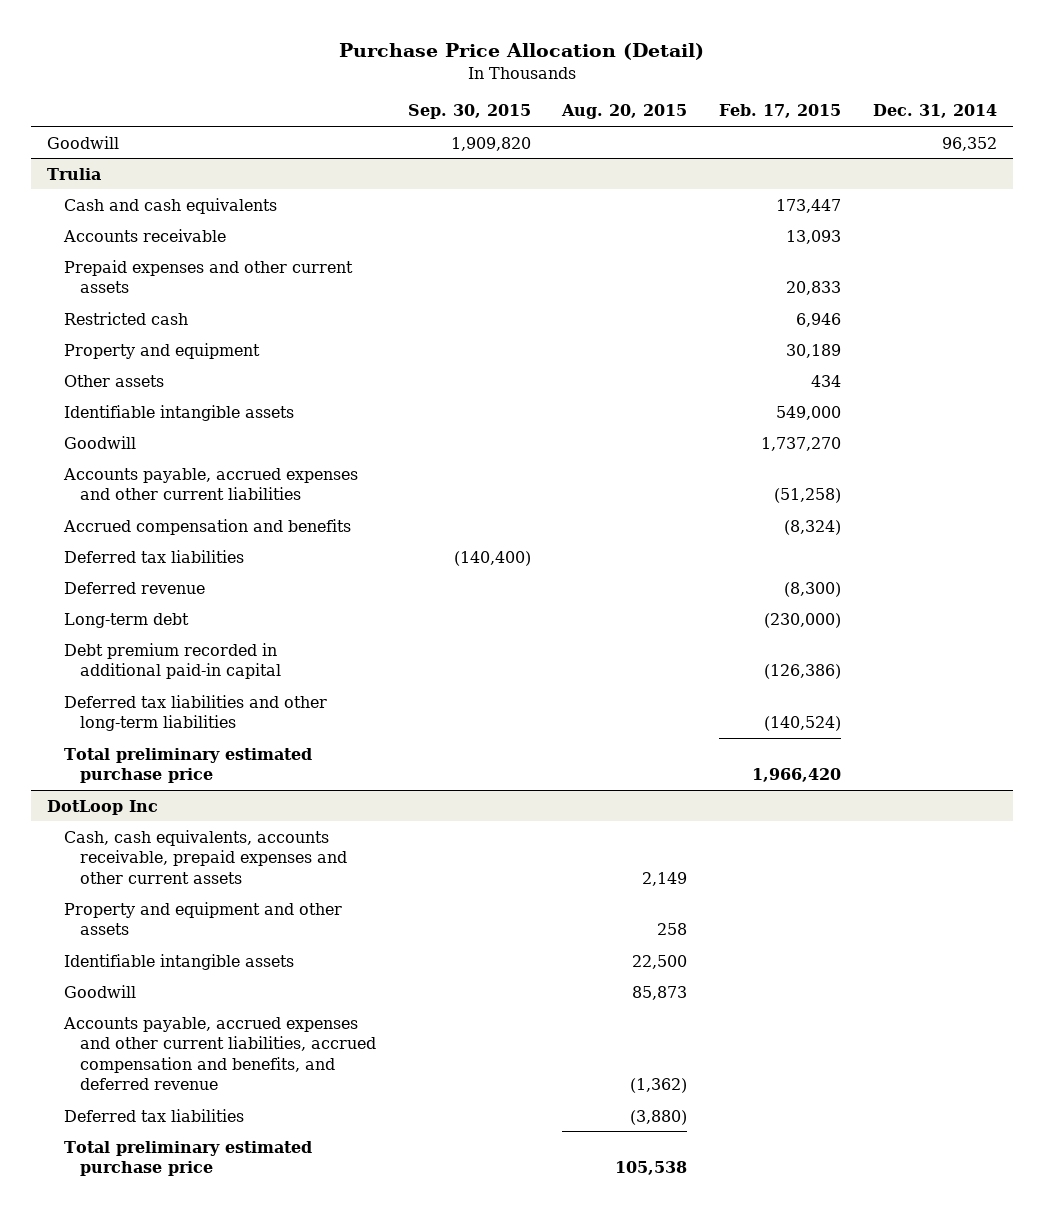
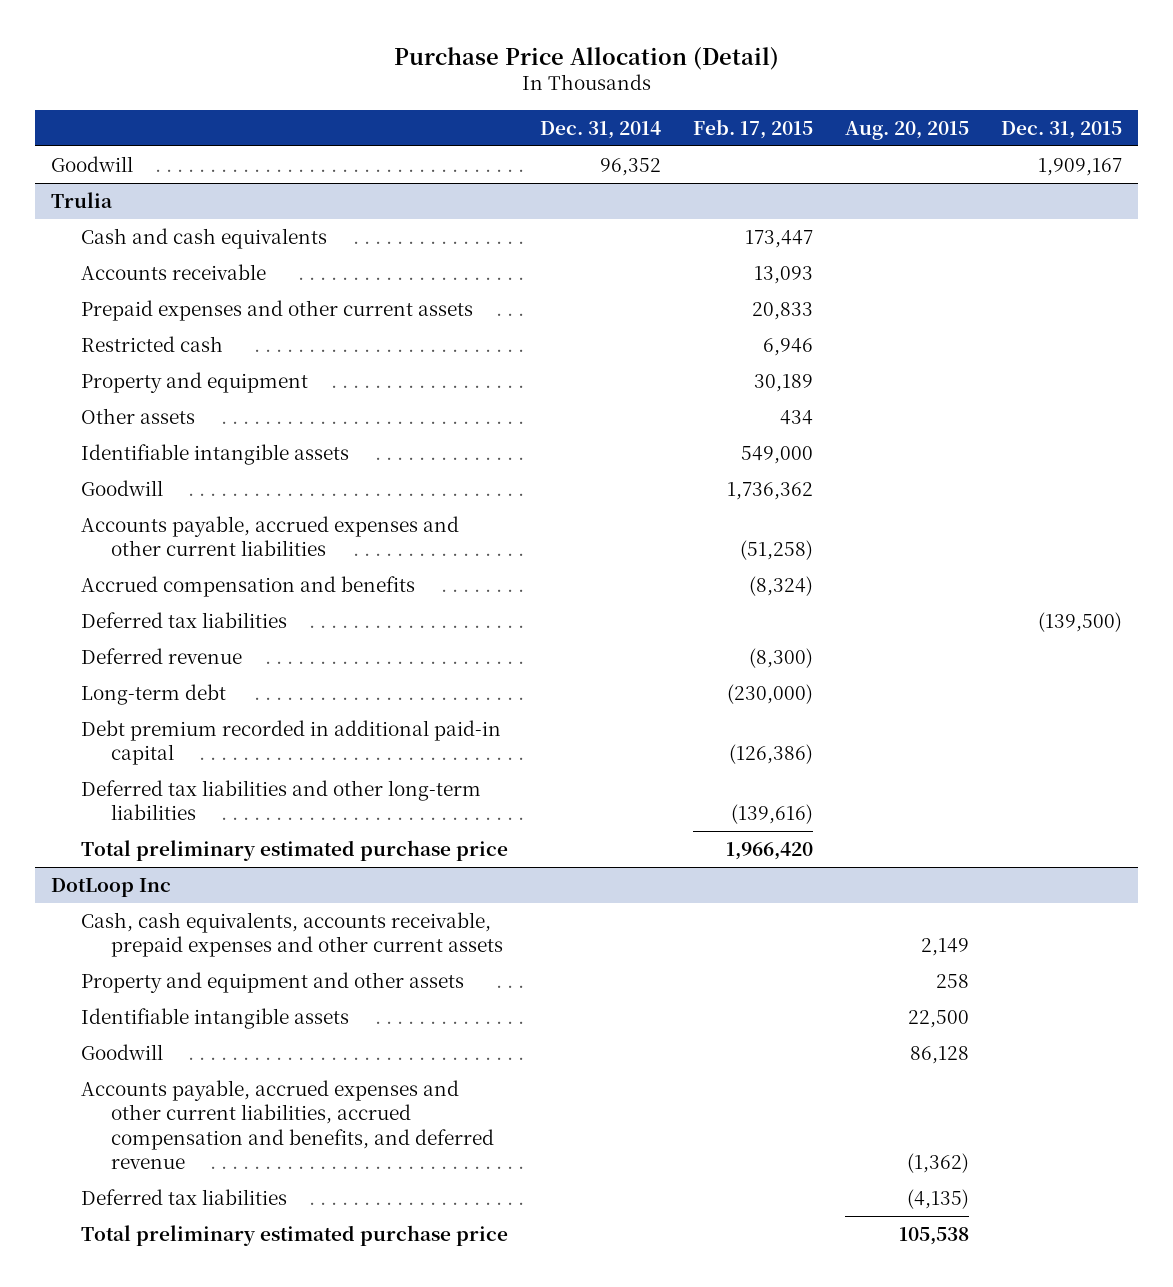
[407,104,531,120] Sep. 30, 2015 -> none
none -> [1001,120,1123,139] Dec. 31, 2015
[761,436,842,451] 1,737,270 -> [727,482,814,501] 1,736,362
[764,716,842,732] (140,524) -> [731,804,814,825] (139,616)
[632,985,688,1000] 85,873 -> [910,1046,970,1065] 86,128
[630,1109,688,1125] (3,880) -> [907,1189,970,1210] (4,135)

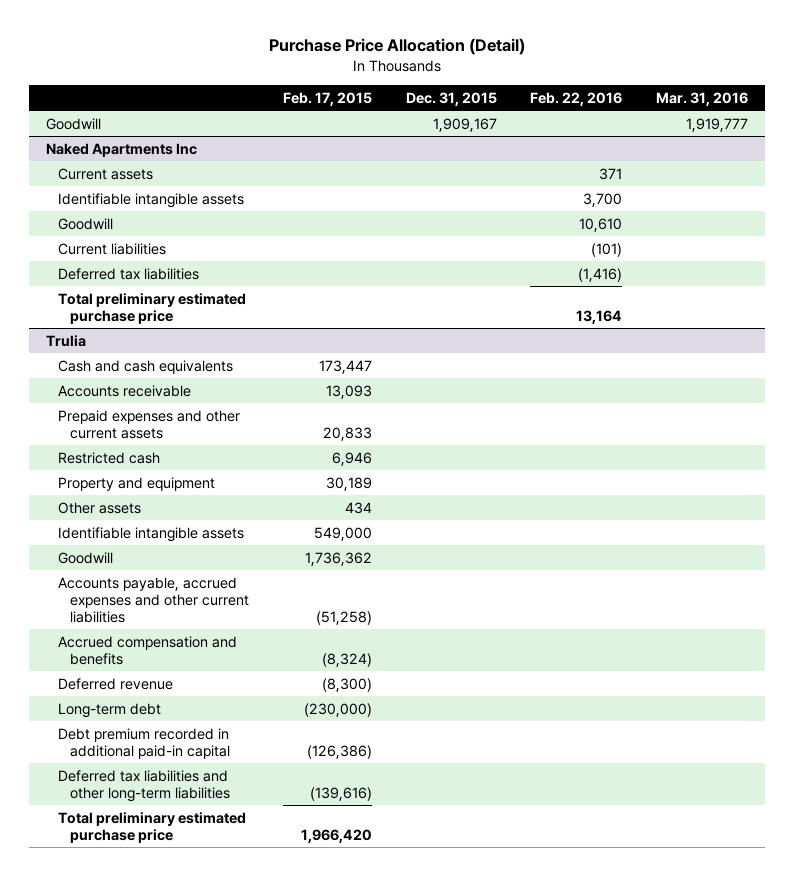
[540,120,662,139] Dec. 31, 2014 -> none
[845,120,970,140] Aug. 20, 2015 -> none
none -> [530,91,623,106] Feb. 22, 2016
none -> [656,91,749,106] Mar. 31, 2016
none -> [45,142,197,157] Naked Apartments Inc
none -> [57,167,153,180] Current assets
none -> [57,192,244,208] Identifiable intangible assets
none -> [57,217,113,230] Goodwill
none -> [57,242,166,255] Current liabilities
none -> [57,267,199,280] Deferred tax liabilities
none -> [57,292,246,324] Total preliminary estimated purchase price
[81,612,288,629] Deferred tax liabilities -> none
[51,878,172,898] DotLoop Inc -> none
[81,912,504,958] Cash, cash equivalents, accounts receivable, prepaid expenses and other current assets -> none
[81,972,465,994] Property and equipment and other assets -> none
[81,1008,350,1030] Identifiable intangible assets -> none
[81,1044,164,1061] Goodwill -> none
[81,1080,495,1170] Accounts payable, accrued expenses and other current liabilities, accrued compensation and benefits, and deferred revenue -> none
[81,1189,288,1206] Deferred tax liabilities -> none
[81,1225,509,1247] Total preliminary estimated purchase price -> none

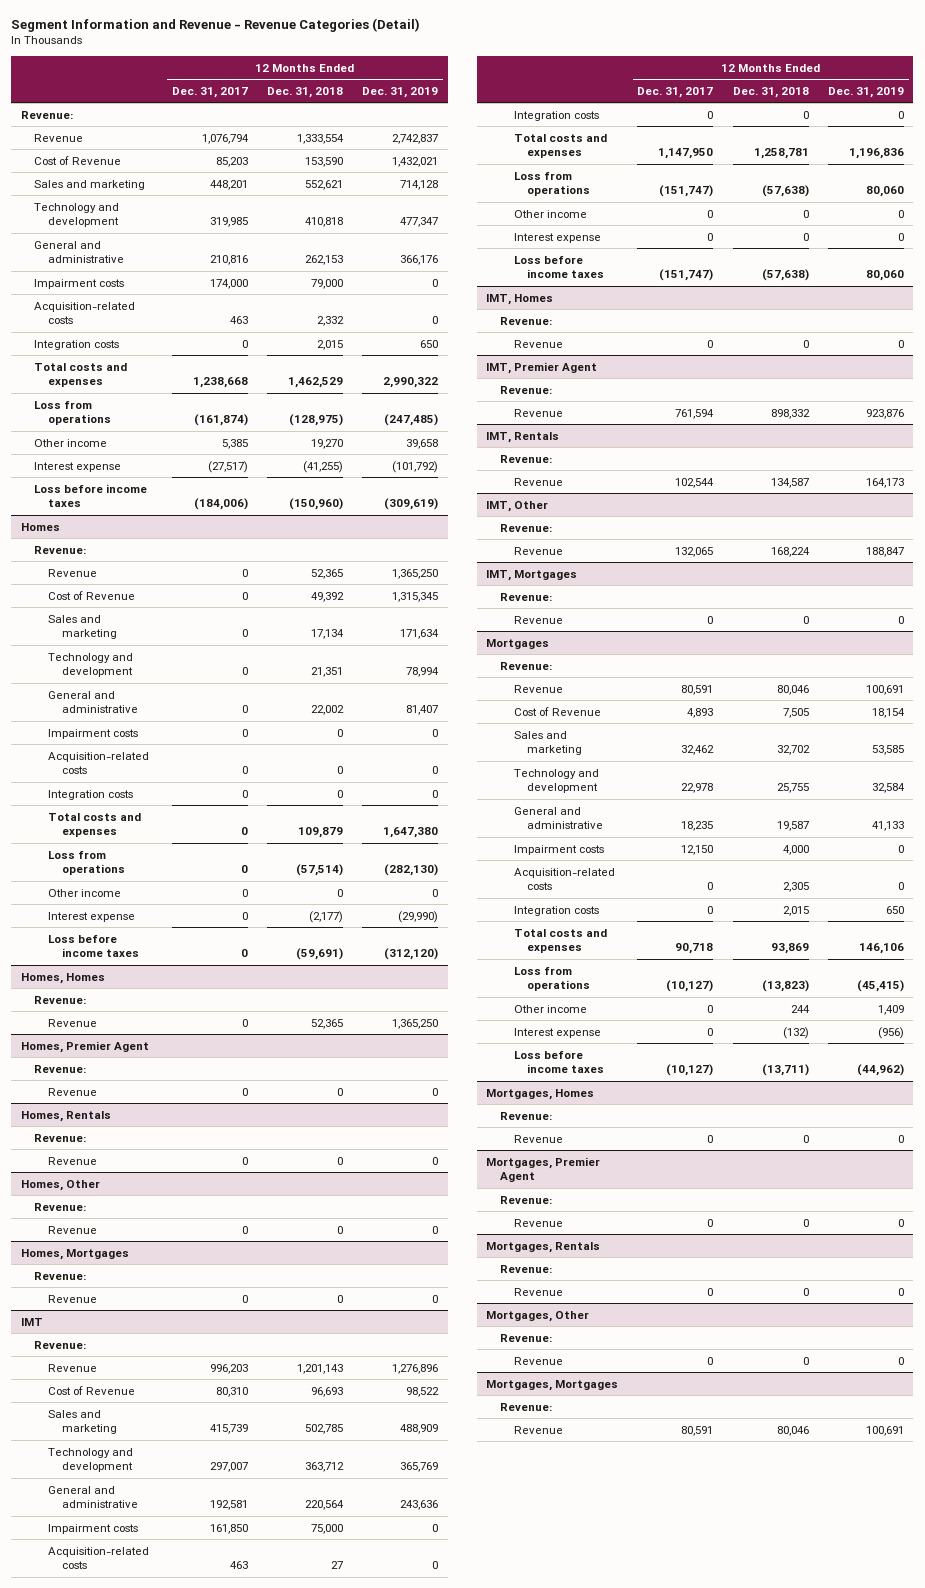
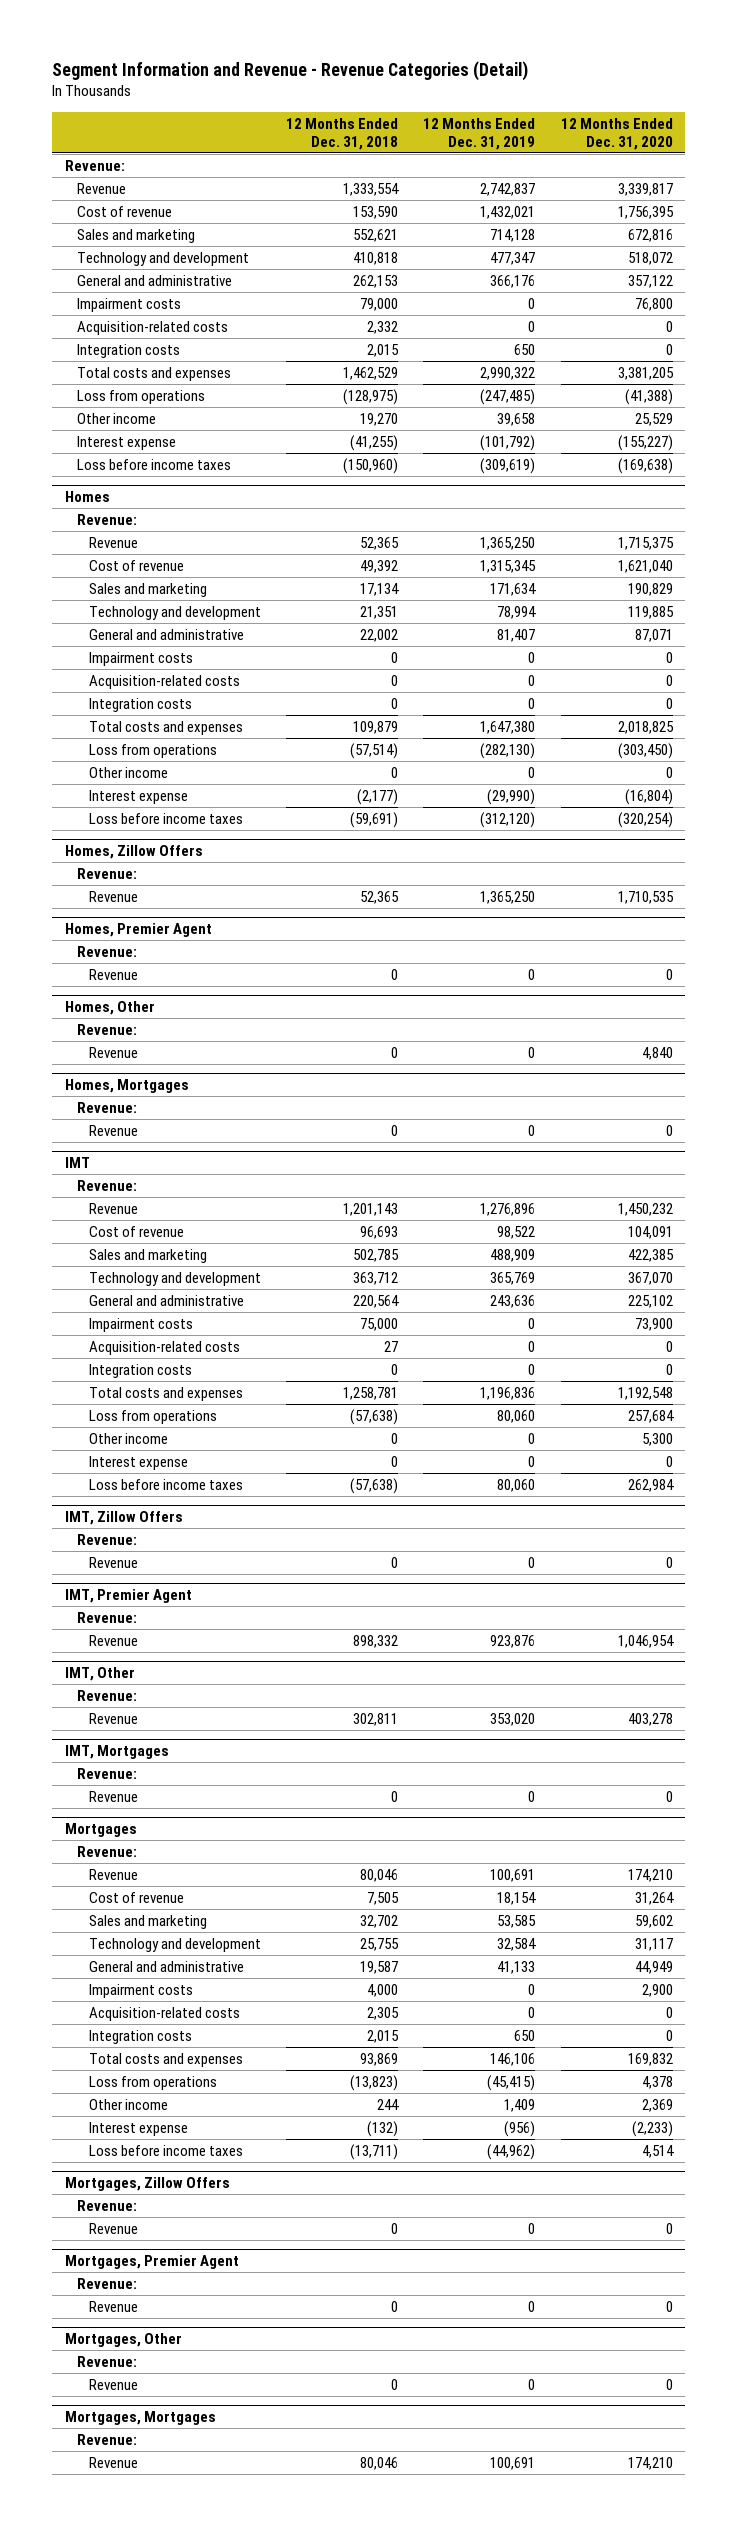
[171,86,248,98] Dec. 31, 2017 -> none
none -> [560,117,673,150] 12 Months Ended Dec. 31, 2020
[34,155,122,165] Cost of Revenue -> [76,205,172,217] Cost of revenue
[48,590,136,600] Cost of Revenue -> [88,559,184,571] Cost of revenue
[20,972,105,984] Homes, Homes -> none
none -> [65,845,204,860] Homes, Zillow Offers
[20,1110,111,1122] Homes, Rentals -> none
[34,1133,87,1142] Revenue: -> none
[48,1156,98,1165] Revenue -> none
[48,1385,136,1395] Cost of Revenue -> [88,1225,184,1237] Cost of revenue
[486,293,554,305] IMT, Homes -> none
none -> [65,1511,184,1526] IMT, Zillow Offers
[486,431,560,443] IMT, Rentals -> none
[499,454,552,463] Revenue: -> none
[513,477,563,486] Revenue -> none
[770,546,810,557] 168,224 -> [353,1712,399,1726] 302,811
[865,546,904,557] 188,847 -> [490,1712,536,1726] 353,020
[513,706,601,716] Cost of Revenue -> [88,1891,184,1903] Cost of revenue
[486,1088,595,1100] Mortgages, Homes -> none
none -> [65,2177,231,2192] Mortgages, Zillow Offers
[486,1241,601,1253] Mortgages, Rentals -> none
[499,1264,552,1273] Revenue: -> none
[513,1287,563,1296] Revenue -> none

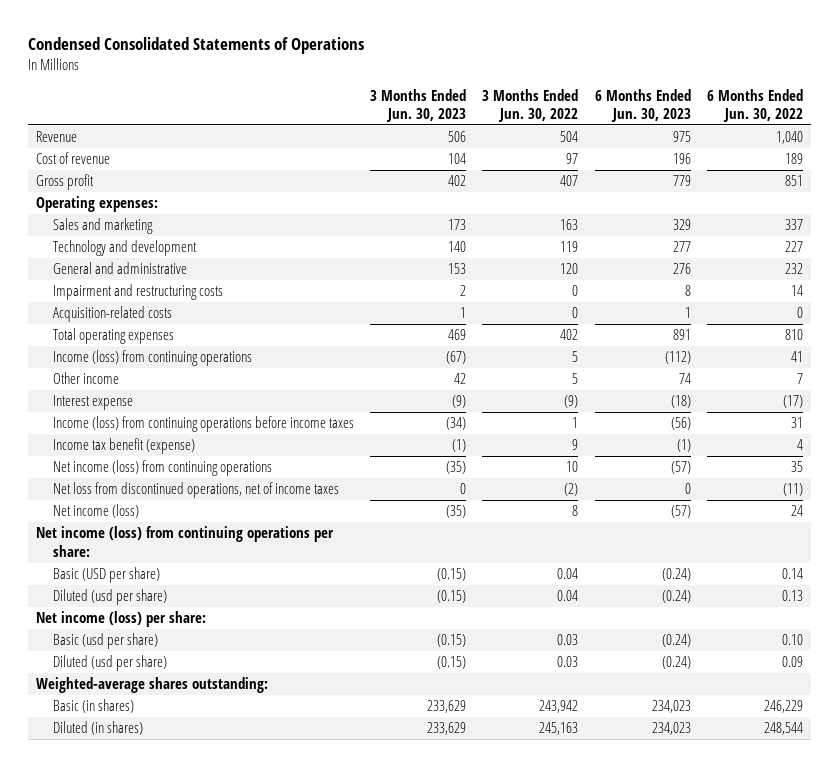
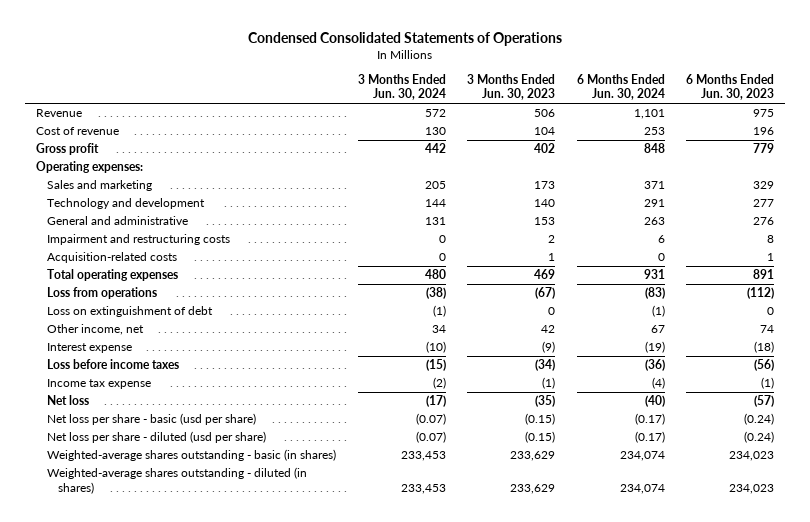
[482,88,579,122] 3 Months Ended Jun. 30, 2022 -> none
[706,88,803,122] 6 Months Ended Jun. 30, 2022 -> none
none -> [357,73,446,101] 3 Months Ended Jun. 30, 2024
none -> [576,73,665,101] 6 Months Ended Jun. 30, 2024
[53,350,253,367] Income (loss) from continuing operations -> [47,287,158,300] Loss from operations
none -> [47,306,214,318] Loss on extinguishment of debt
[53,372,120,385] Other income -> [47,324,145,336] Other income, net
[53,460,273,477] Net income (loss) from continuing operations -> none
[53,482,340,499] Net loss from discontinued operations, net of income taxes -> none
[35,526,334,557] Net income (loss) from continuing operations per share: -> none
[53,567,161,584] Basic (USD per share) -> none
[53,589,168,606] Diluted (usd per share) -> none
[35,611,206,628] Net income (loss) per share: -> none
[35,677,268,694] Weighted-average shares outstanding: -> none
[53,416,355,433] Income (loss) from continuing operations before income taxes -> [47,359,180,370] Loss before income taxes
[53,438,196,455] Income tax benefit (expense) -> [47,379,152,390] Income tax expense
[53,504,140,519] Net income (loss) -> [47,395,90,406] Net loss
[53,633,159,650] Basic (usd per share) -> [47,413,257,426] Net loss per share - basic (usd per share)
[53,655,168,672] Diluted (usd per share) -> [47,431,267,444] Net loss per share - diluted (usd per share)
[53,699,135,714] Basic (in shares) -> [47,449,337,462] Weighted-average shares outstanding - basic (in shares)
[53,721,144,736] Diluted (in shares) -> [47,467,308,494] Weighted-average shares outstanding - diluted (in shares)

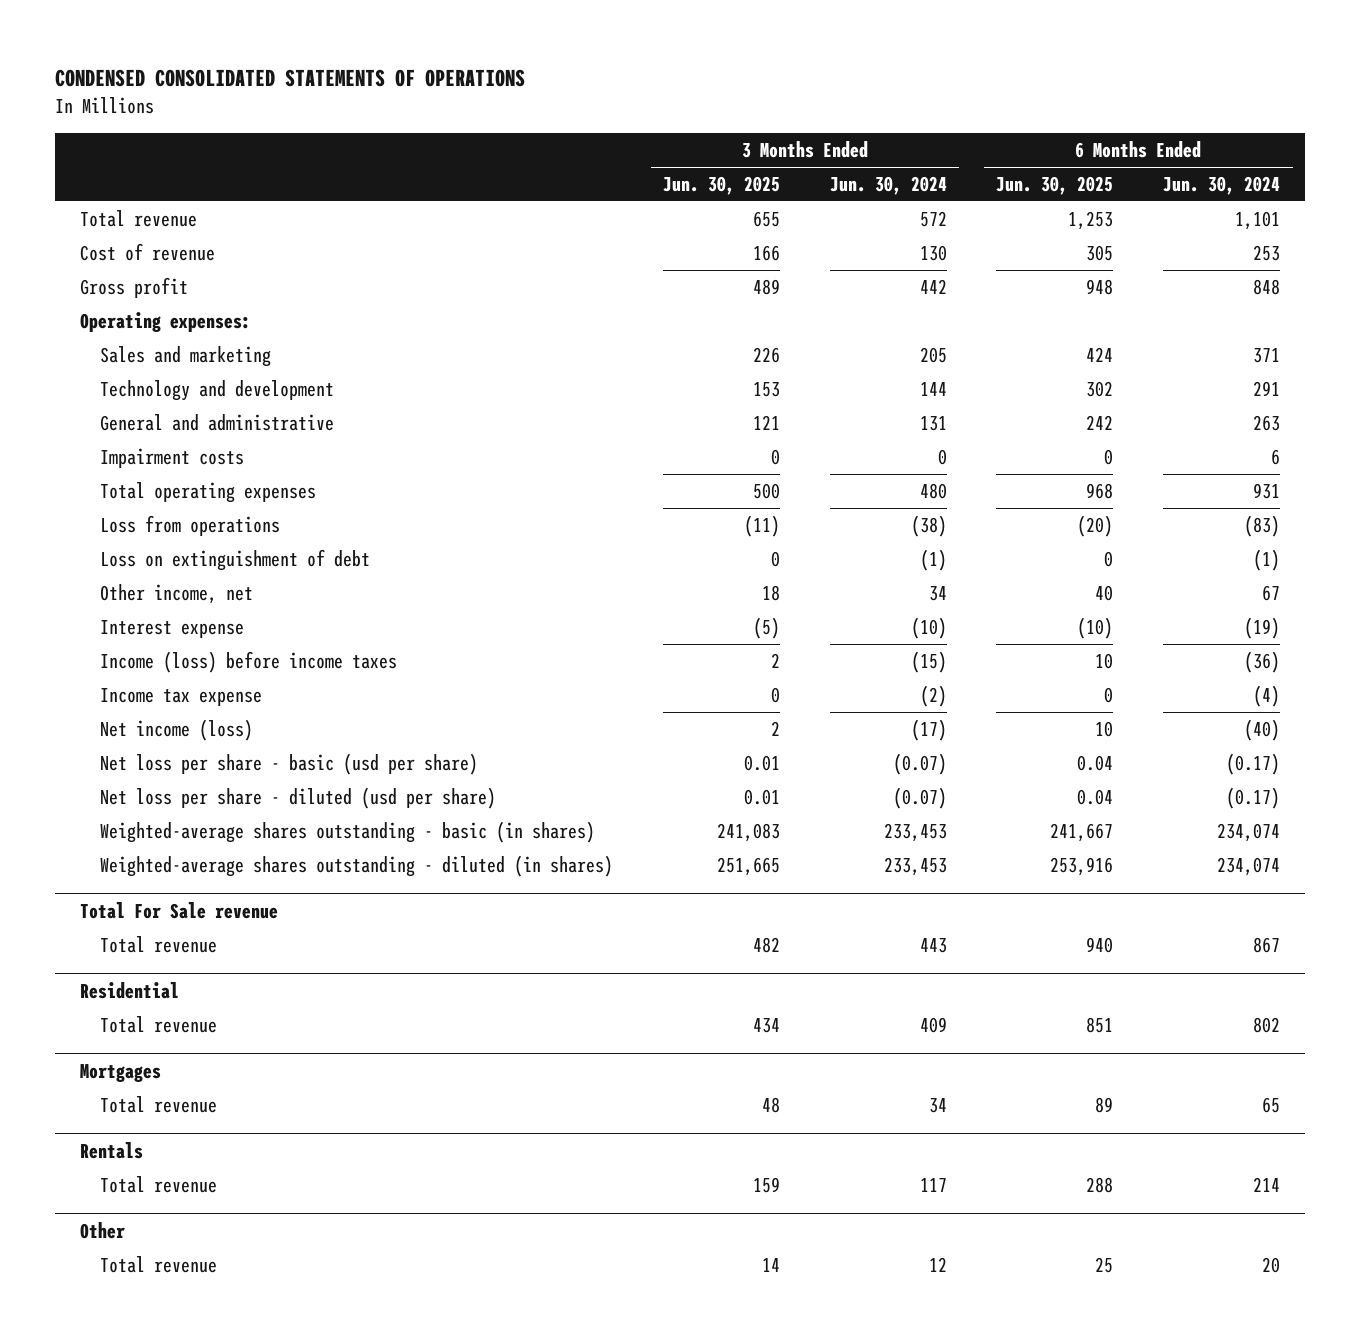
[248,32,563,47] Condensed Consolidated Statements of Operations -> [54,68,525,87] CONDENSED CONSOLIDATED STATEMENTS OF OPERATIONS
[467,73,556,101] 3 Months Ended Jun. 30, 2023 -> none
[686,73,775,101] 6 Months Ended Jun. 30, 2023 -> none
none -> [663,176,781,196] Jun. 30, 2025
none -> [996,176,1114,196] Jun. 30, 2025
[36,109,83,118] Revenue -> [79,209,197,227] Total revenue
[47,252,178,264] Acquisition-related costs -> none
[47,234,231,246] Impairment and restructuring costs -> [100,447,245,468] Impairment costs
[47,359,180,370] Loss before income taxes -> [100,650,398,673] Income (loss) before income taxes
[47,395,90,406] Net loss -> [100,718,254,741] Net income (loss)
none -> [79,901,278,919] Total For Sale revenue
none -> [100,935,218,953] Total revenue
none -> [79,981,179,999] Residential
none -> [100,1015,218,1033] Total revenue
none -> [79,1063,161,1082] Mortgages
none -> [100,1095,218,1113] Total revenue
none -> [79,1141,143,1159] Rentals
none -> [100,1175,218,1193] Total revenue
none -> [79,1221,125,1239] Other
none -> [100,1255,218,1273] Total revenue

